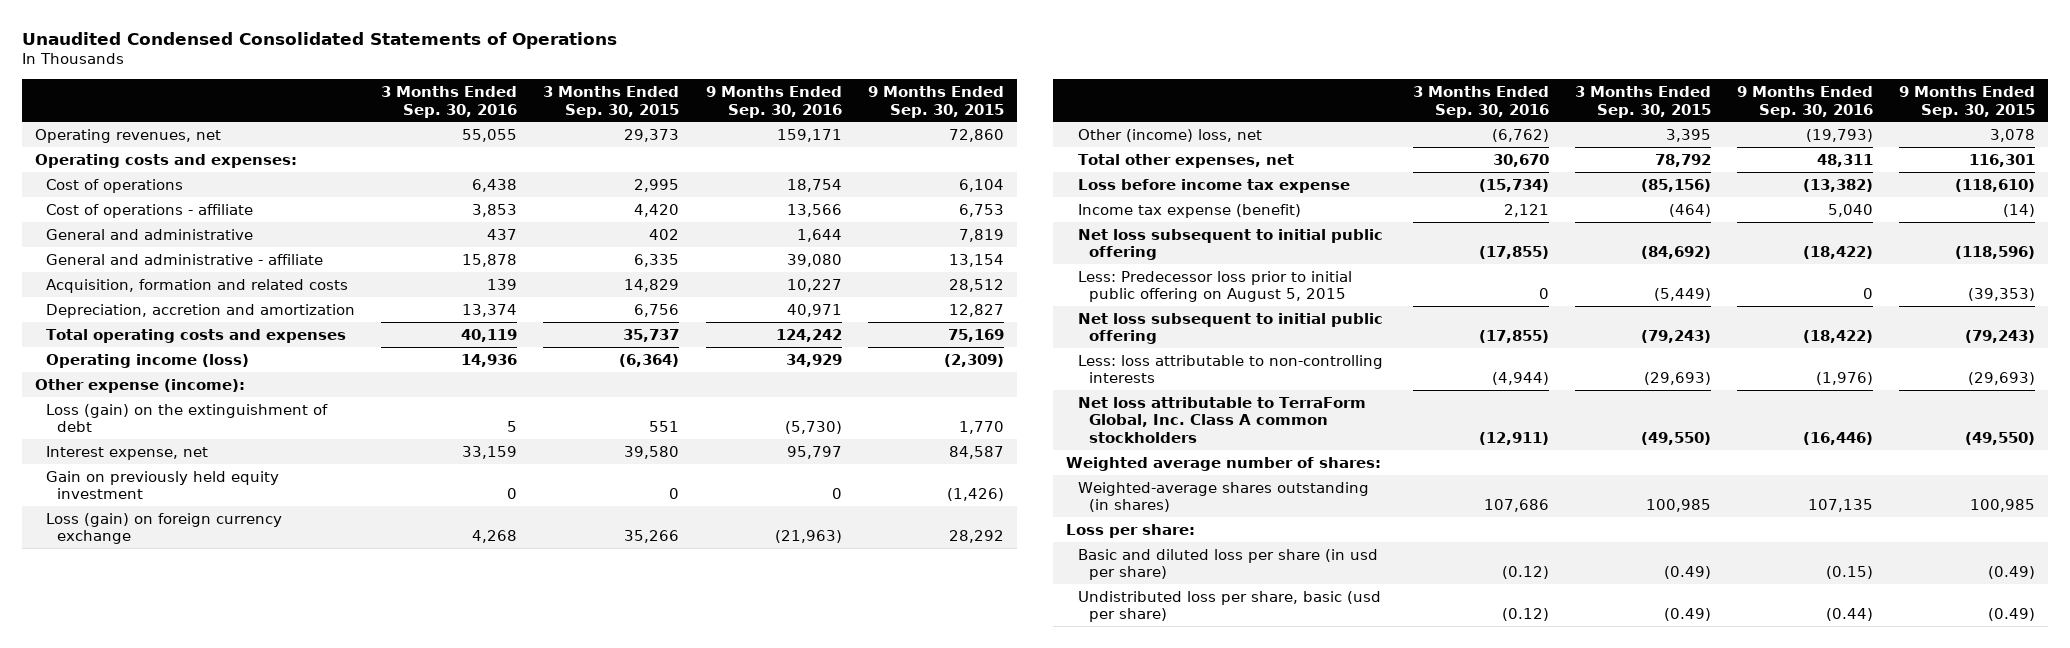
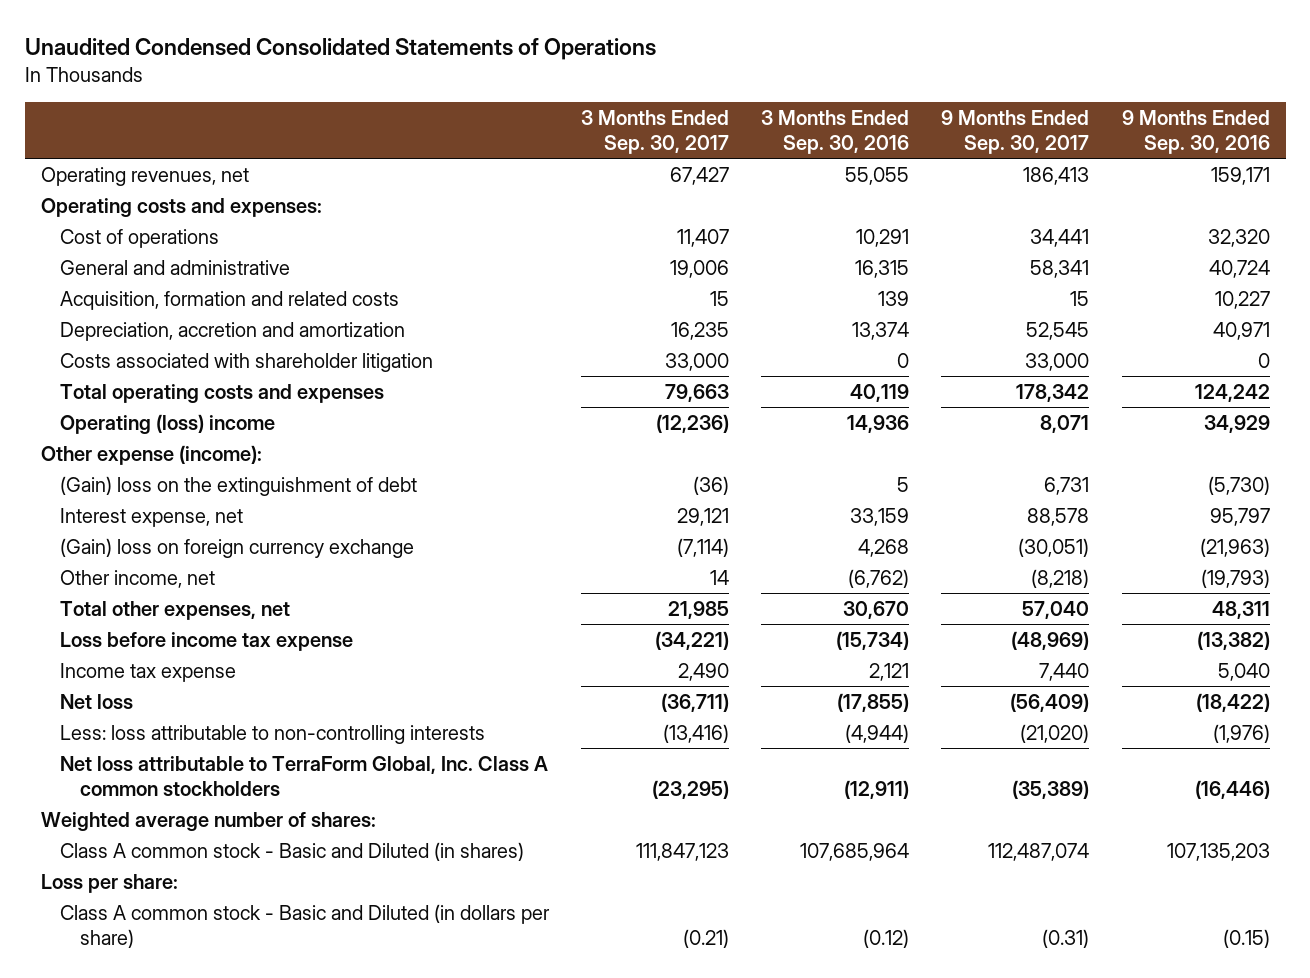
[543,85,680,118] 3 Months Ended Sep. 30, 2015 -> none
[867,85,1004,118] 9 Months Ended Sep. 30, 2015 -> none
none -> [581,109,730,154] 3 Months Ended Sep. 30, 2017
none -> [941,109,1090,154] 9 Months Ended Sep. 30, 2017
[46,203,254,218] Cost of operations - affiliate -> none
[46,253,324,265] General and administrative - affiliate -> none
[472,178,518,192] 6,438 -> [856,228,910,247] 10,291
[786,178,842,192] 18,754 -> [1207,228,1270,247] 32,320
[487,228,518,240] 437 -> [855,259,910,278] 16,315
[796,228,842,242] 1,644 -> [1208,259,1270,278] 40,724
none -> [60,352,434,372] Costs associated with shareholder litigation
[46,353,250,368] Operating income (loss) -> [60,413,276,434] Operating (loss) income
[46,403,329,433] Loss (gain) on the extinguishment of debt -> [60,475,418,496] (Gain) loss on the extinguishment of debt
[46,470,280,500] Gain on previously held equity investment -> none
[46,512,283,545] Loss (gain) on foreign currency exchange -> [60,537,415,558] (Gain) loss on foreign currency exchange
[1077,128,1262,142] Other (income) loss, net -> [60,569,216,588] Other income, net
[1077,270,1352,303] Less: Predecessor loss prior to initial public offering on August 5, 2015 -> none
[1077,312,1383,345] Net loss subsequent to initial public offering -> none
[1077,203,1301,218] Income tax expense (benefit) -> [60,662,237,682] Income tax expense
[1077,228,1383,261] Net loss subsequent to initial public offering -> [60,693,134,709] Net loss
[1077,481,1369,513] Weighted-average shares outstanding (in shares) -> none
none -> [60,841,525,861] Class A common stock - Basic and Diluted (in shares)
[1077,590,1381,623] Undistributed loss per share, basic (usd per share) -> none
[1077,548,1378,581] Basic and diluted loss per share (in usd per share) -> [60,903,551,948] Class A common stock - Basic and Diluted (in dollars per share)

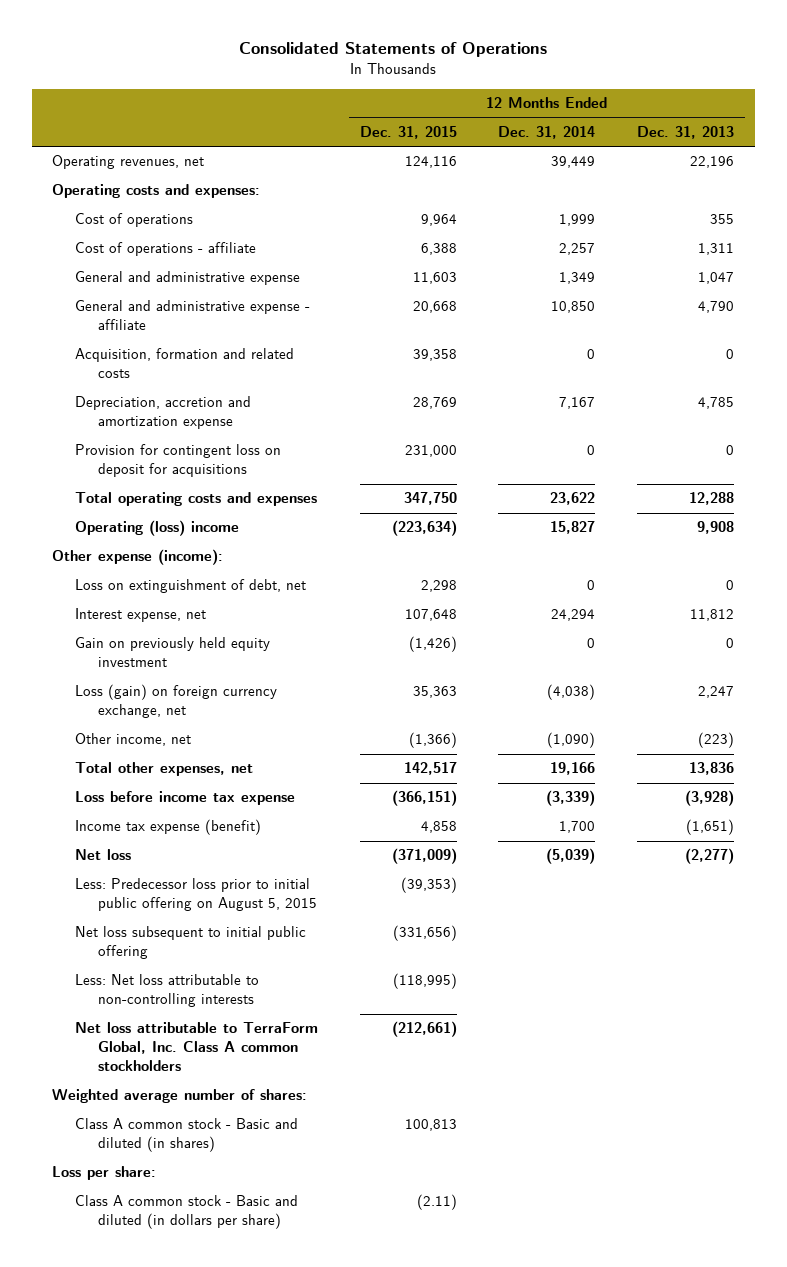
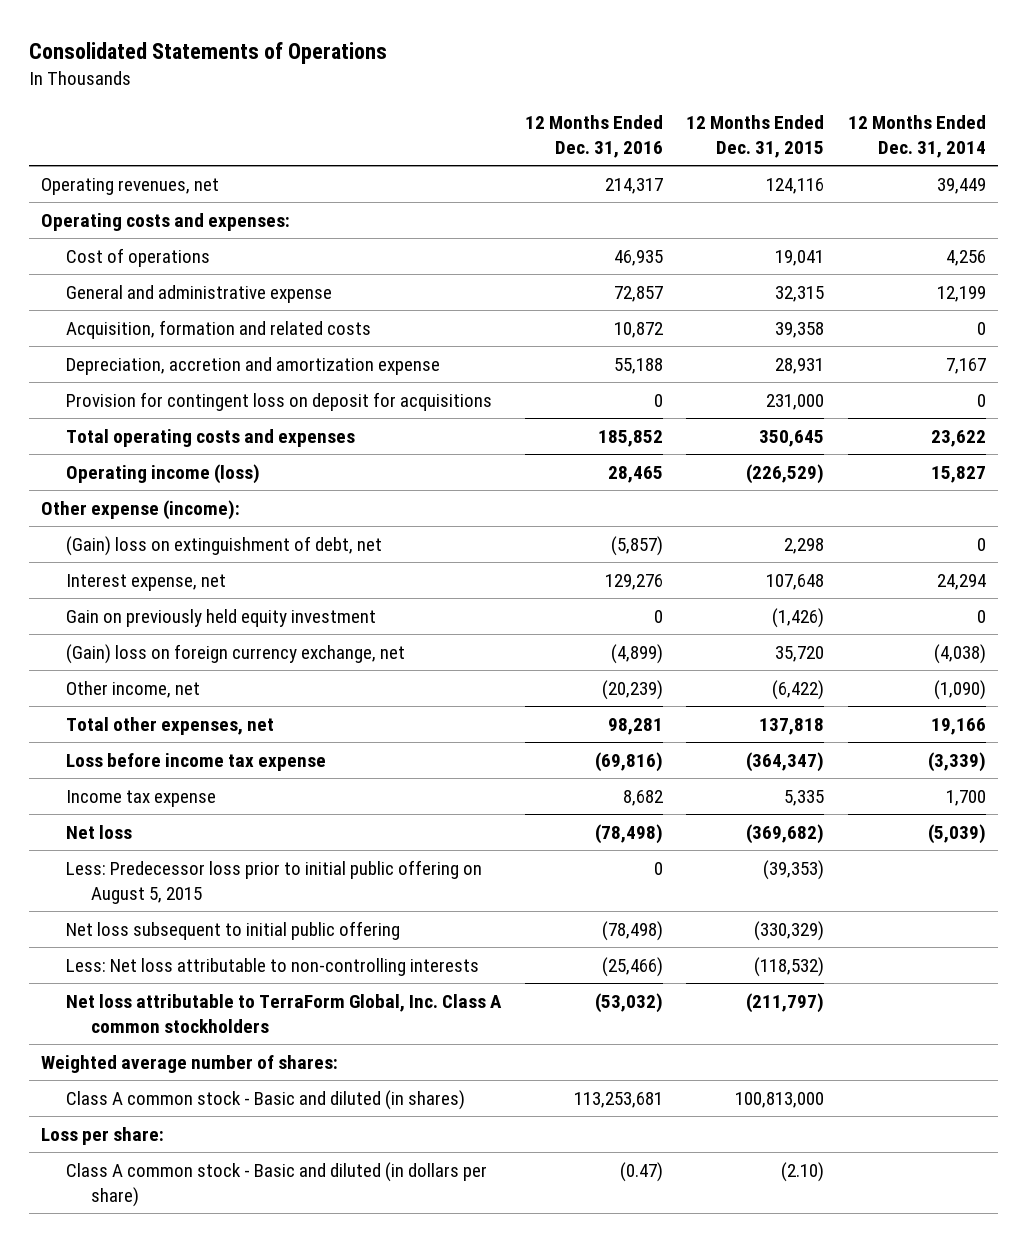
[637,125,735,139] Dec. 31, 2013 -> none
none -> [524,115,663,159] 12 Months Ended Dec. 31, 2016
[75,242,257,257] Cost of operations - affiliate -> none
[75,300,311,331] General and administrative expense - affiliate -> none
[420,214,457,227] 9,964 -> [775,249,825,266] 19,041
[559,214,596,227] 1,999 -> [945,249,986,266] 4,256
[412,272,457,285] 11,603 -> [775,285,825,302] 32,315
[559,272,596,285] 1,349 -> [936,285,986,302] 12,199
[412,397,457,410] 28,769 -> [775,357,825,374] 28,931
[403,492,457,506] 347,750 -> [759,429,825,447] 350,645
[75,520,240,537] Operating (loss) income -> [66,463,261,484] Operating income (loss)
[391,520,457,537] (223,634) -> [746,463,825,484] (226,529)
[75,579,307,594] Loss on extinguishment of debt, net -> [66,535,383,556] (Gain) loss on extinguishment of debt, net
[75,684,278,719] Loss (gain) on foreign currency exchange, net -> [66,643,406,664] (Gain) loss on foreign currency exchange, net
[412,686,457,699] 35,363 -> [775,645,825,662] 35,720
[408,732,457,749] (1,366) -> [772,679,825,700] (6,422)
[403,762,457,776] 142,517 -> [759,717,825,735] 137,818
[391,790,457,807] (366,151) -> [746,751,825,772] (364,347)
[75,819,262,836] Income tax expense (benefit) -> [66,789,217,807] Income tax expense
[420,821,457,834] 4,858 -> [784,789,825,806] 5,335
[391,848,457,865] (371,009) -> [746,823,825,844] (369,682)
[392,925,457,942] (331,656) -> [754,920,825,941] (330,329)
[392,973,457,990] (118,995) -> [754,956,825,977] (118,532)
[391,1021,457,1038] (212,661) -> [746,992,825,1013] (211,797)
[404,1119,457,1132] 100,813 -> [735,1091,825,1108] 100,813,000
[416,1194,457,1211] (2.11) -> [781,1161,825,1182] (2.10)

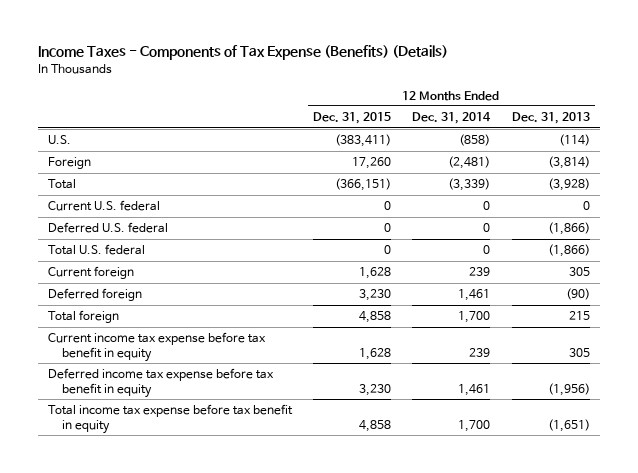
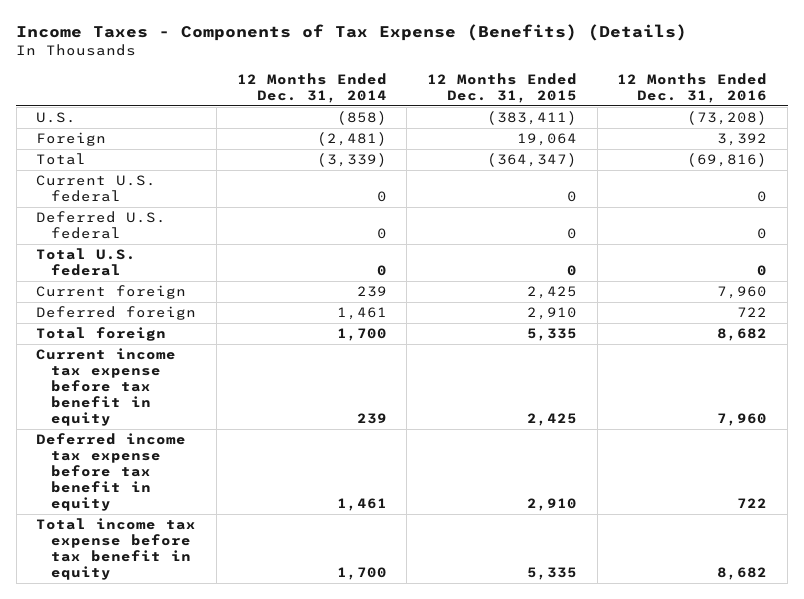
[511,112,590,125] Dec. 31, 2013 -> none
none -> [617,73,768,104] 12 Months Ended Dec. 31, 2016
[352,157,392,170] 17,260 -> [517,133,578,147] 19,064
[335,178,392,192] (366,151) -> [487,153,578,168] (364,347)
[359,267,392,280] 1,628 -> [527,286,578,300] 2,425
[359,289,392,302] 3,230 -> [527,307,578,321] 2,910
[359,311,392,324] 4,858 -> [527,328,578,342] 5,335
[359,347,392,360] 1,628 -> [527,413,578,427] 2,425
[359,383,392,396] 3,230 -> [527,498,578,512] 2,910
[359,419,392,432] 4,858 -> [527,567,578,581] 5,335

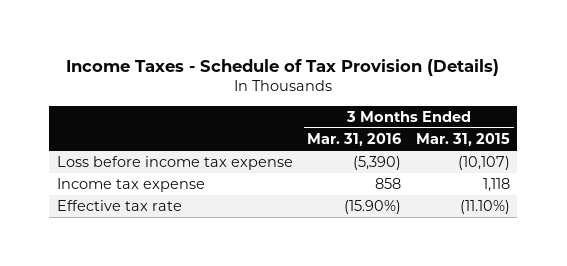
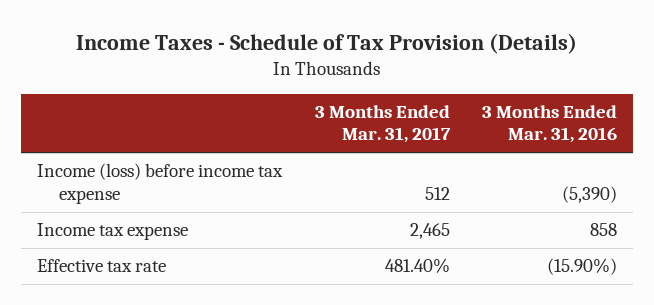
[415,133,510,147] Mar. 31, 2015 -> none
none -> [314,104,451,144] 3 Months Ended Mar. 31, 2017
[56,156,293,171] Loss before income tax expense -> [37,163,284,204] Income (loss) before income tax expense

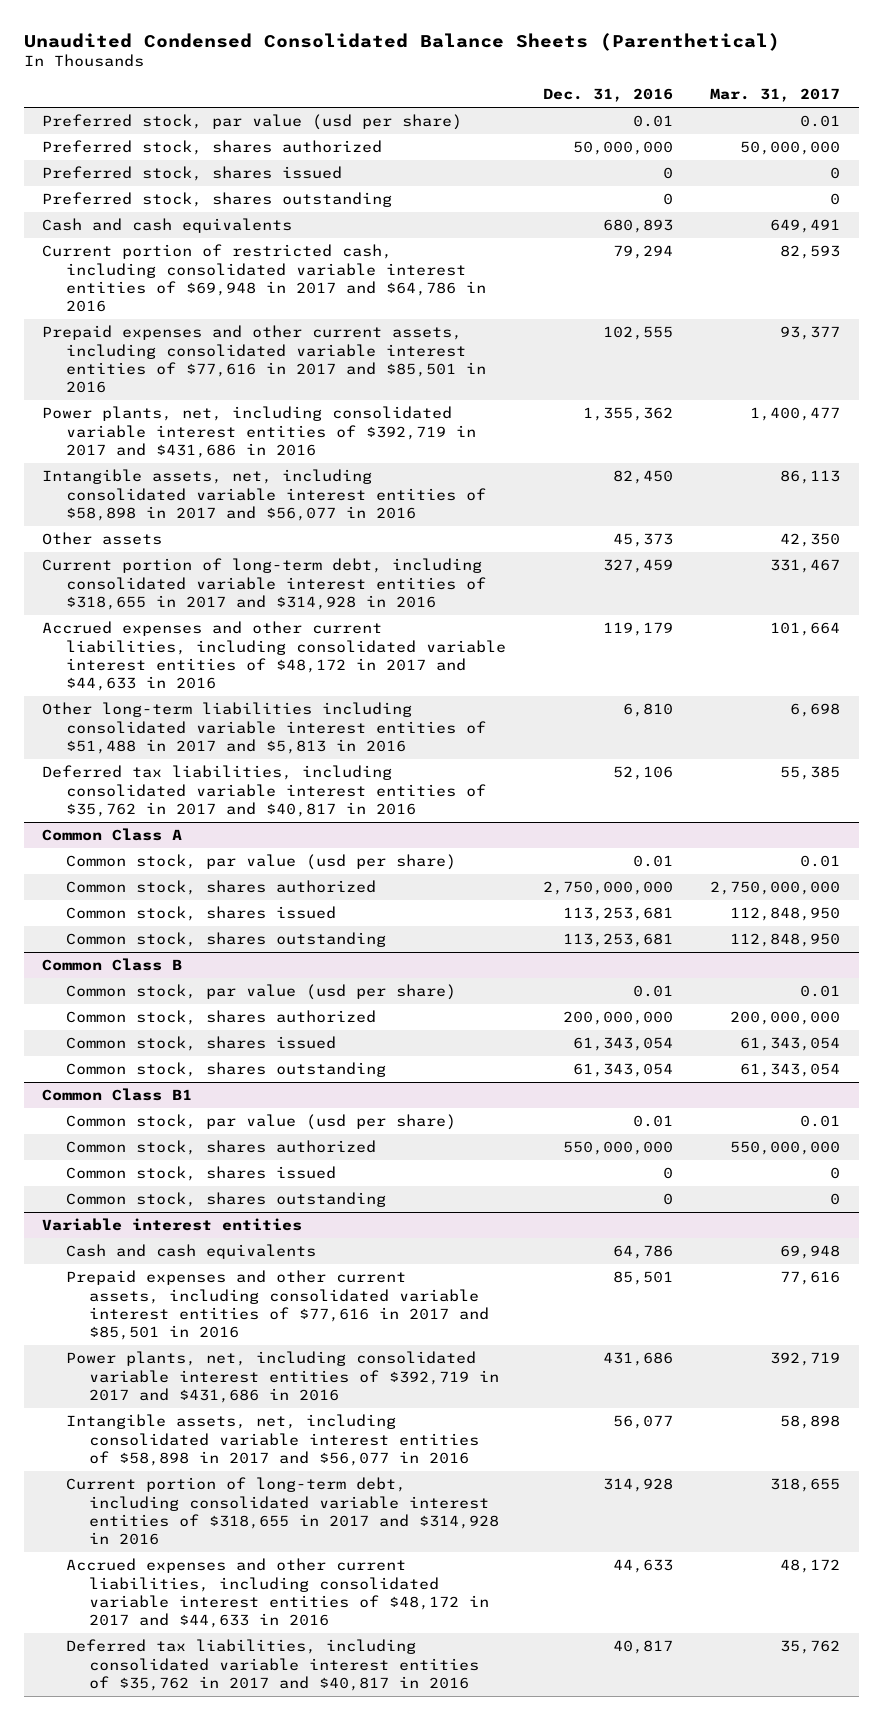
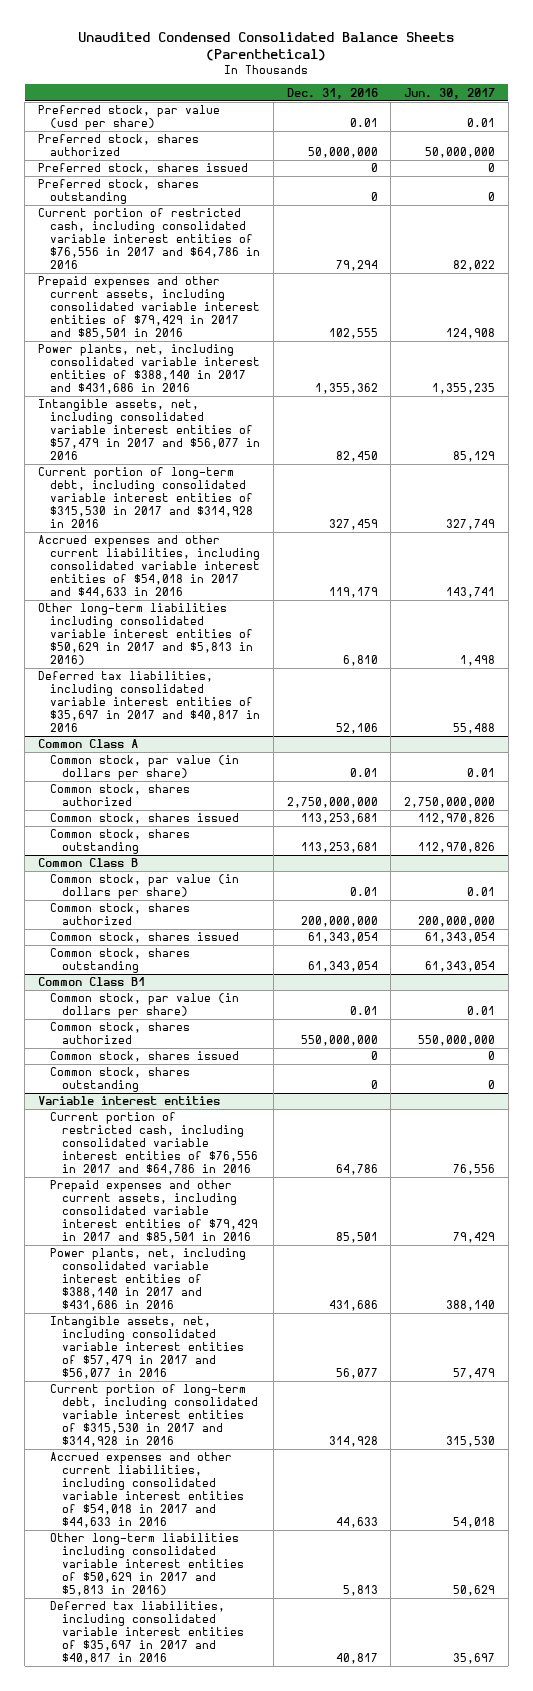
[710,88,841,103] Mar. 31, 2017 -> none
none -> [403,87,495,99] Jun. 30, 2017
[42,218,293,234] Cash and cash equivalents -> none
[42,532,163,546] Other assets -> none
[42,244,486,313] Current portion of restricted cash, including consolidated variable interest entities of $69,948 in 2017 and $64,786 in 2016 -> [37,208,261,270] Current portion of restricted cash, including consolidated variable interest entities of $76,556 in 2017 and $64,786 in 2016
[42,325,486,394] Prepaid expenses and other current assets, including consolidated variable interest entities of $77,616 in 2017 and $85,501 in 2016 -> [37,276,261,340] Prepaid expenses and other current assets, including consolidated variable interest entities of $79,429 in 2017 and $85,501 in 2016
[42,406,476,459] Power plants, net, including consolidated variable interest entities of $392,719 in 2017 and $431,686 in 2016 -> [37,344,261,395] Power plants, net, including consolidated variable interest entities of $388,140 in 2017 and $431,686 in 2016
[42,469,486,522] Intangible assets, net, including consolidated variable interest entities of $58,898 in 2017 and $56,077 in 2016 -> [37,399,261,461] Intangible assets, net, including consolidated variable interest entities of $57,479 in 2017 and $56,077 in 2016
[42,558,486,611] Current portion of long-term debt, including consolidated variable interest entities of $318,655 in 2017 and $314,928 in 2016 -> [37,467,254,529] Current portion of long-term debt, including consolidated variable interest entities of $315,530 in 2017 and $314,928 in 2016
[42,621,506,692] Accrued expenses and other current liabilities, including consolidated variable interest entities of $48,172 in 2017 and $44,633 in 2016 -> [37,535,261,599] Accrued expenses and other current liabilities, including consolidated variable interest entities of $54,018 in 2017 and $44,633 in 2016
[42,702,486,755] Other long-term liabilities including consolidated variable interest entities of $51,488 in 2017 and $5,813 in 2016 -> [37,603,254,666] Other long-term liabilities including consolidated variable interest entities of $50,629 in 2017 and $5,813 in 2016)
[42,765,486,818] Deferred tax liabilities, including consolidated variable interest entities of $35,762 in 2017 and $40,817 in 2016 -> [37,671,261,733] Deferred tax liabilities, including consolidated variable interest entities of $35,697 in 2017 and $40,817 in 2016
[65,854,456,871] Common stock, par value (usd per share) -> [50,755,240,781] Common stock, par value (in dollars per share)
[65,984,456,1001] Common stock, par value (usd per share) -> [50,874,240,900] Common stock, par value (in dollars per share)
[65,1114,456,1131] Common stock, par value (usd per share) -> [50,993,240,1019] Common stock, par value (in dollars per share)
[65,1244,316,1260] Cash and cash equivalents -> [50,1112,259,1176] Current portion of restricted cash, including consolidated variable interest entities of $76,556 in 2017 and $64,786 in 2016
[65,1270,490,1341] Prepaid expenses and other current assets, including consolidated variable interest entities of $77,616 in 2017 and $85,501 in 2016 -> [50,1180,259,1244] Prepaid expenses and other current assets, including consolidated variable interest entities of $79,429 in 2017 and $85,501 in 2016
[65,1351,500,1404] Power plants, net, including consolidated variable interest entities of $392,719 in 2017 and $431,686 in 2016 -> [50,1248,247,1312] Power plants, net, including consolidated variable interest entities of $388,140 in 2017 and $431,686 in 2016
[65,1414,480,1467] Intangible assets, net, including consolidated variable interest entities of $58,898 in 2017 and $56,077 in 2016 -> [50,1316,245,1380] Intangible assets, net, including consolidated variable interest entities of $57,479 in 2017 and $56,077 in 2016
[65,1477,500,1546] Current portion of long-term debt, including consolidated variable interest entities of $318,655 in 2017 and $314,928 in 2016 -> [50,1384,259,1448] Current portion of long-term debt, including consolidated variable interest entities of $315,530 in 2017 and $314,928 in 2016
[65,1558,490,1629] Accrued expenses and other current liabilities, including consolidated variable interest entities of $48,172 in 2017 and $44,633 in 2016 -> [50,1452,245,1529] Accrued expenses and other current liabilities, including consolidated variable interest entities of $54,018 in 2017 and $44,633 in 2016
none -> [50,1533,245,1597] Other long-term liabilities including consolidated variable interest entities of $50,629 in 2017 and $5,813 in 2016)
[65,1639,480,1692] Deferred tax liabilities, including consolidated variable interest entities of $35,762 in 2017 and $40,817 in 2016 -> [50,1601,245,1665] Deferred tax liabilities, including consolidated variable interest entities of $35,697 in 2017 and $40,817 in 2016

